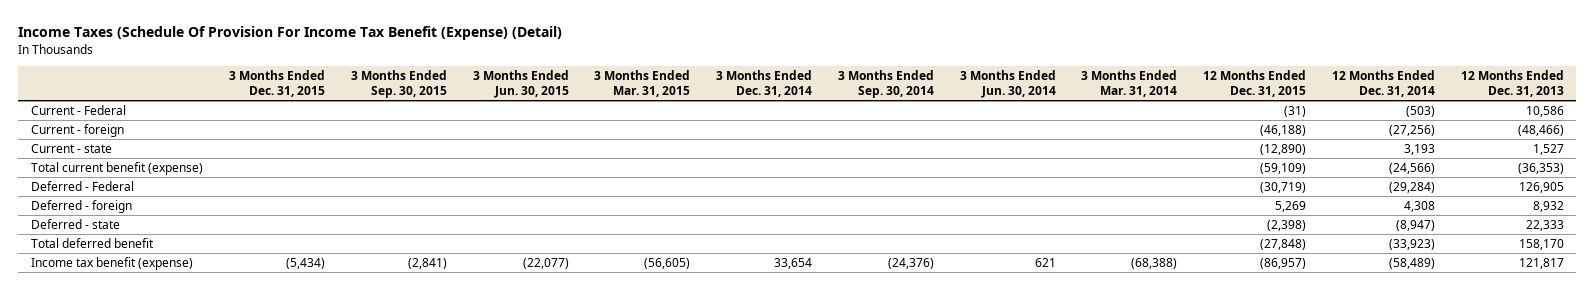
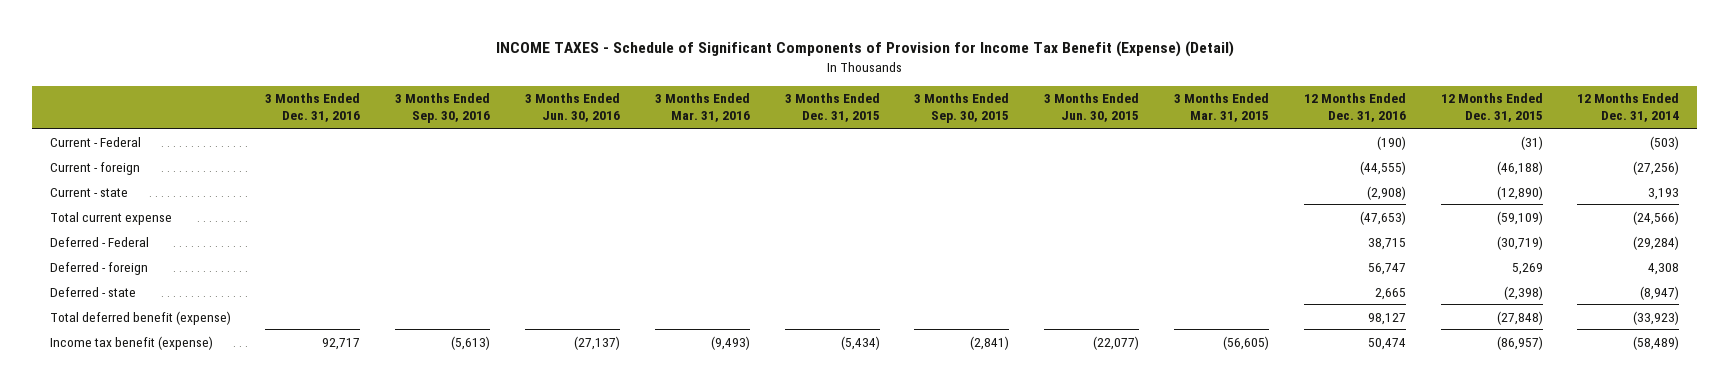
[18,26,563,41] Income Taxes (Schedule Of Provision For Income Tax Benefit (Expense) (Detail) -> [495,41,1234,58] INCOME TAXES - Schedule of Significant Components of Provision for Income Tax Benefit (Expense) (Detail)
[716,70,813,98] 3 Months Ended Dec. 31, 2014 -> none
[837,70,934,99] 3 Months Ended Sep. 30, 2014 -> none
[959,70,1056,99] 3 Months Ended Jun. 30, 2014 -> none
[1081,70,1178,98] 3 Months Ended Mar. 31, 2014 -> none
[1460,70,1564,98] 12 Months Ended Dec. 31, 2013 -> none
none -> [265,93,361,123] 3 Months Ended Dec. 31, 2016
none -> [395,93,491,124] 3 Months Ended Sep. 30, 2016
none -> [525,93,621,123] 3 Months Ended Jun. 30, 2016
none -> [654,93,750,123] 3 Months Ended Mar. 31, 2016
none -> [1303,93,1406,123] 12 Months Ended Dec. 31, 2016
[31,162,204,176] Total current benefit (expense) -> [49,211,172,225] Total current expense
[31,238,155,249] Total deferred benefit -> [49,310,231,325] Total deferred benefit (expense)

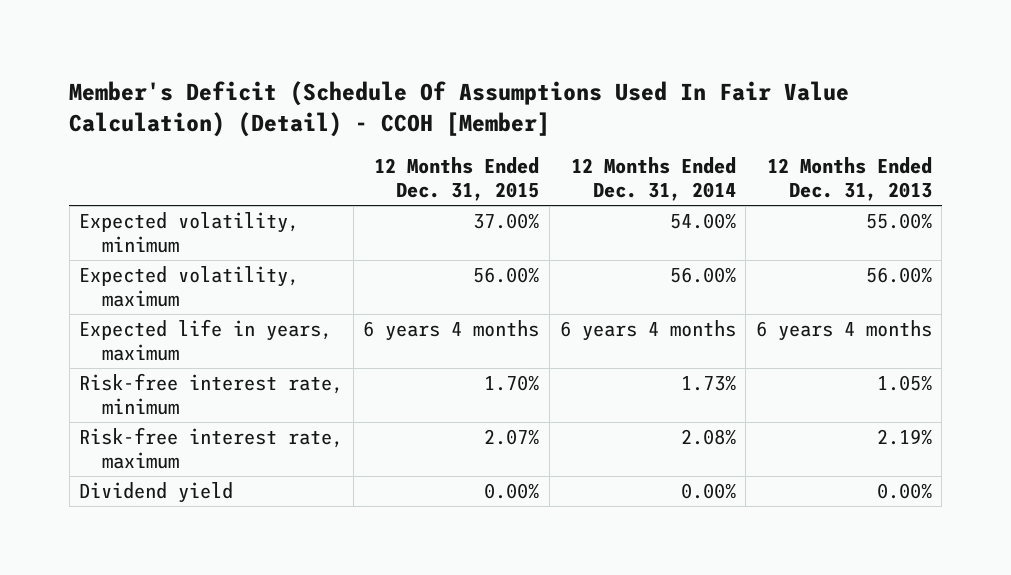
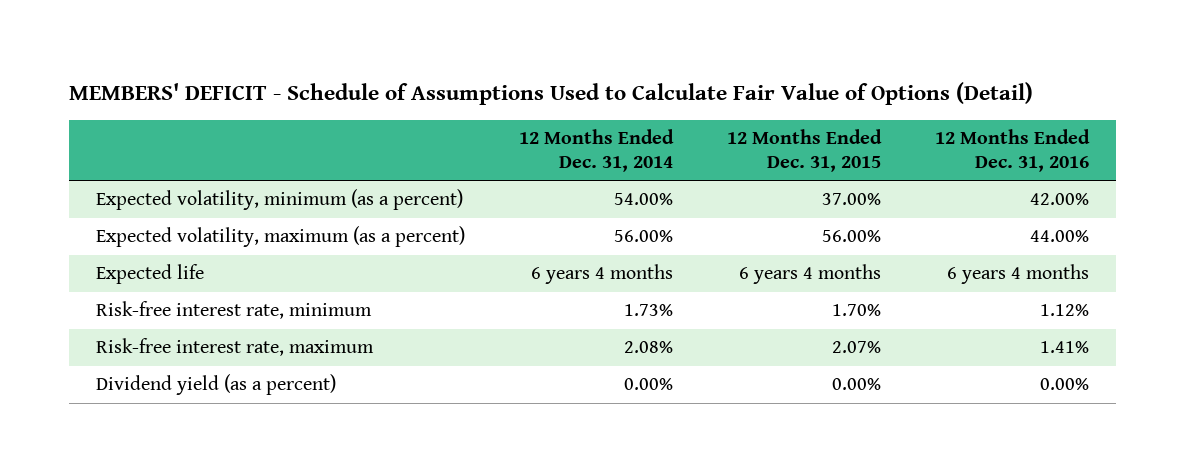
[69,81,850,138] Member's Deficit (Schedule Of Assumptions Used In Fair Value Calculation) (Detail) - CCOH [Member] -> [68,81,1033,105] MEMBERS' DEFICIT - Schedule of Assumptions Used to Calculate Fair Value of Options (Detail)
[766,156,932,202] 12 Months Ended Dec. 31, 2013 -> none
none -> [934,128,1090,173] 12 Months Ended Dec. 31, 2016
[79,211,300,254] Expected volatility, minimum -> [95,189,463,211] Expected volatility, minimum (as a percent)
[79,265,300,308] Expected volatility, maximum -> [95,226,465,248] Expected volatility, maximum (as a percent)
[79,318,333,362] Expected life in years, maximum -> [95,264,204,285] Expected life
[79,481,234,503] Dividend yield -> [95,374,336,396] Dividend yield (as a percent)

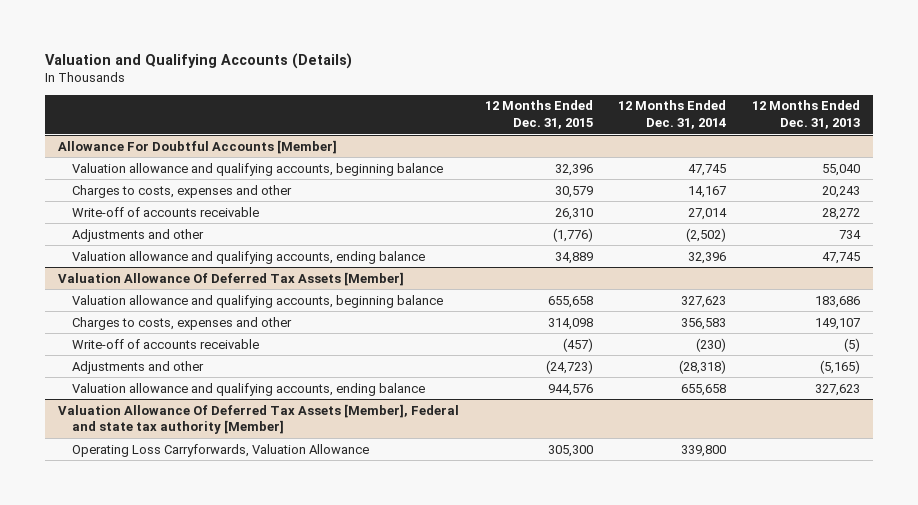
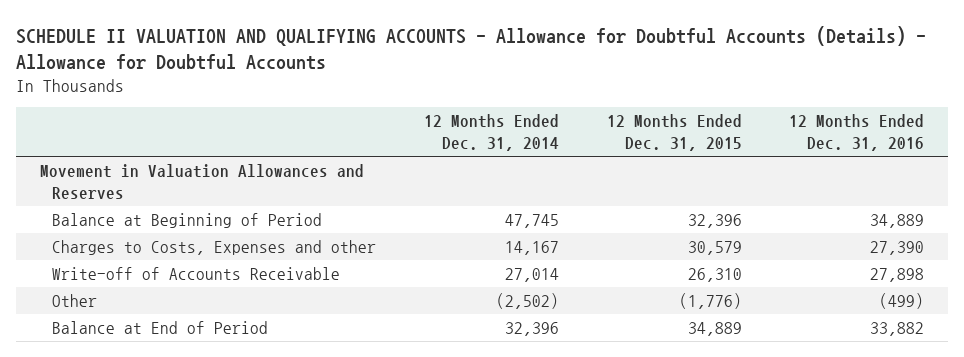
[44,52,352,69] Valuation and Qualifying Accounts (Details) -> [15,25,926,70] SCHEDULE II VALUATION AND QUALIFYING ACCOUNTS - Allowance for Doubtful Accounts (Details) - Allowance for Doubtful Accounts
[752,100,861,129] 12 Months Ended Dec. 31, 2013 -> none
none -> [789,114,925,152] 12 Months Ended Dec. 31, 2016
[57,139,337,154] Allowance For Doubtful Accounts [Member] -> none
[57,271,404,286] Valuation Allowance Of Deferred Tax Assets [Member] -> none
[72,294,444,308] Valuation allowance and qualifying accounts, beginning balance -> none
[72,316,293,330] Charges to costs, expenses and other -> none
[72,338,260,349] Write-off of accounts receivable -> none
[72,360,205,374] Adjustments and other -> none
[72,382,426,396] Valuation allowance and qualifying accounts, ending balance -> none
[57,403,459,435] Valuation Allowance Of Deferred Tax Assets [Member], Federal and state tax authority [Member] -> none
[72,443,370,457] Operating Loss Carryforwards, Valuation Allowance -> none
none -> [39,163,364,199] Movement in Valuation Allowances and Reserves
[72,162,444,176] Valuation allowance and qualifying accounts, beginning balance -> [52,212,323,228] Balance at Beginning of Period
[72,184,293,198] Charges to costs, expenses and other -> [52,239,377,255] Charges to Costs, Expenses and other
[72,206,260,217] Write-off of accounts receivable -> [52,266,341,280] Write-off of Accounts Receivable
[72,228,205,242] Adjustments and other -> [52,293,98,307] Other
[72,250,426,264] Valuation allowance and qualifying accounts, ending balance -> [52,320,269,334] Balance at End of Period

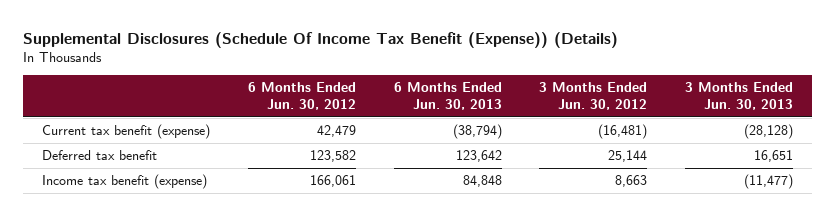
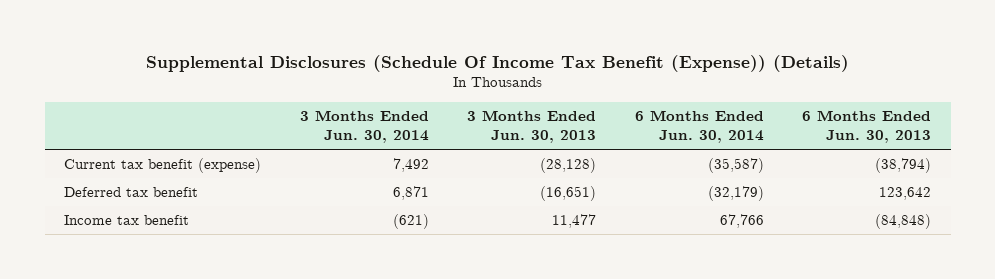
[247,82,356,110] 6 Months Ended Jun. 30, 2012 -> none
[539,82,648,110] 3 Months Ended Jun. 30, 2012 -> none
none -> [299,110,429,143] 3 Months Ended Jun. 30, 2014
none -> [634,110,764,143] 6 Months Ended Jun. 30, 2014
[753,150,793,163] 16,651 -> [540,186,597,202] (16,651)
[42,174,208,190] Income tax benefit (expense) -> [64,215,190,226] Income tax benefit
[462,175,502,188] 84,848 -> [875,214,932,230] (84,848)
[743,174,793,190] (11,477) -> [552,214,597,229] 11,477

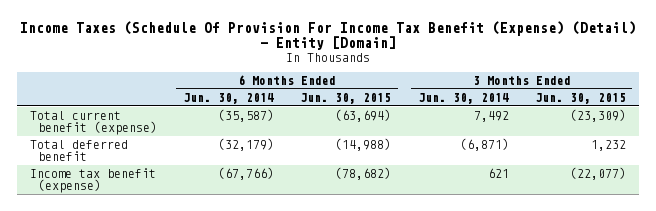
[145,54,849,72] Supplemental Disclosures (Schedule Of Income Tax Benefit (Expense)) (Details) -> [20,20,637,51] Income Taxes (Schedule Of Provision For Income Tax Benefit (Expense) (Detail) - Entity [Domain]
[467,110,597,143] 3 Months Ended Jun. 30, 2013 -> none
[802,110,932,143] 6 Months Ended Jun. 30, 2013 -> none
none -> [300,93,392,105] Jun. 30, 2015
none -> [534,93,626,105] Jun. 30, 2015
[64,158,262,174] Current tax benefit (expense) -> [30,111,157,135] Total current benefit (expense)
[64,187,199,198] Deferred tax benefit -> [30,140,129,161] Total deferred benefit
[392,186,429,201] 6,871 -> [459,138,509,152] (6,871)
[64,215,190,226] Income tax benefit -> [30,168,157,193] Income tax benefit (expense)
[392,214,429,230] (621) -> [487,168,509,179] 621
[719,214,764,229] 67,766 -> [217,167,274,181] (67,766)

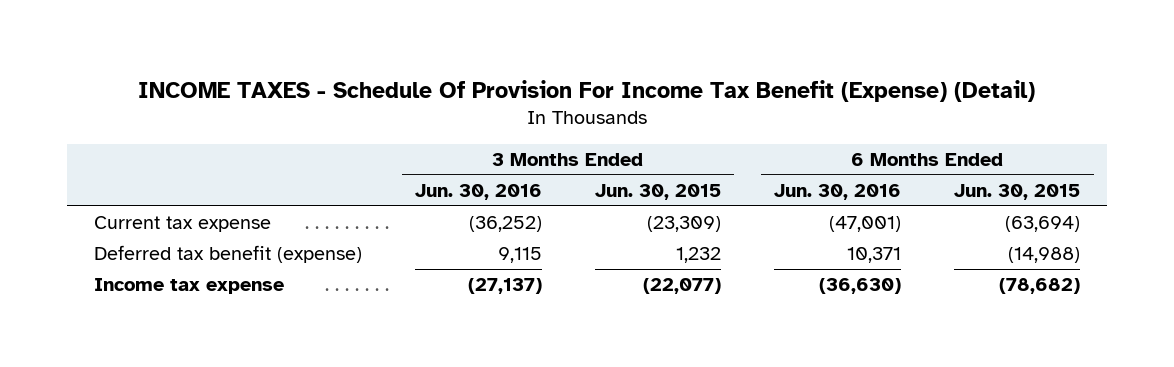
[20,20,637,51] Income Taxes (Schedule Of Provision For Income Tax Benefit (Expense) (Detail) - Entity [Domain] -> [138,79,1036,102] INCOME TAXES - Schedule Of Provision For Income Tax Benefit (Expense) (Detail)
[182,93,274,105] Jun. 30, 2014 -> none
[417,93,509,105] Jun. 30, 2014 -> none
none -> [415,183,543,200] Jun. 30, 2016
none -> [774,183,902,200] Jun. 30, 2016
[30,111,157,135] Total current benefit (expense) -> [93,216,271,233] Current tax expense
[30,140,129,161] Total deferred benefit -> [93,245,362,264] Deferred tax benefit (expense)
[30,168,157,193] Income tax benefit (expense) -> [93,278,284,295] Income tax expense

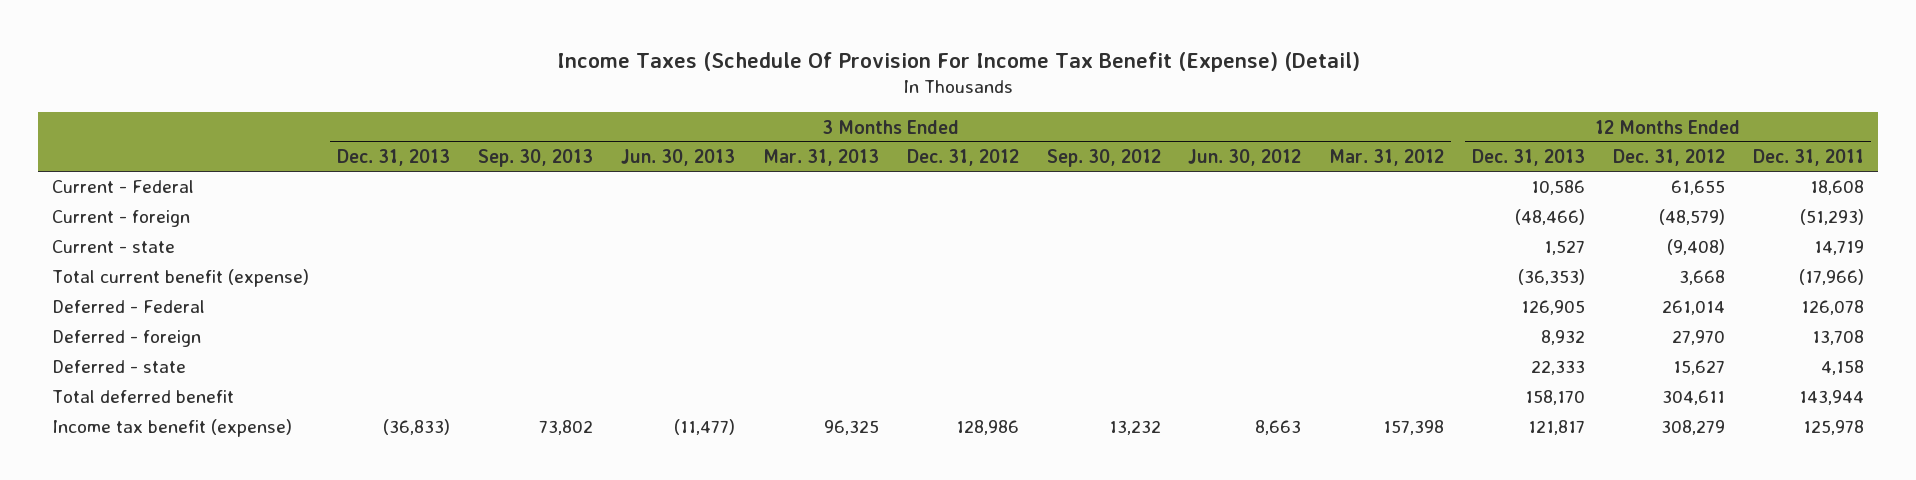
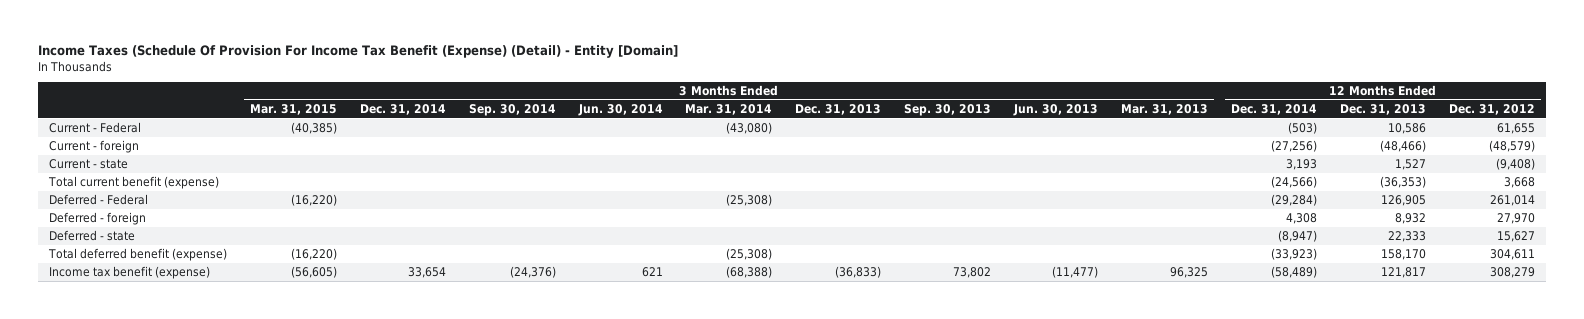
[557,51,1361,72] Income Taxes (Schedule Of Provision For Income Tax Benefit (Expense) (Detail) -> [37,45,678,59] Income Taxes (Schedule Of Provision For Income Tax Benefit (Expense) (Detail) - Entity [Domain]
[906,149,1019,167] Dec. 31, 2012 -> none
[1046,149,1161,168] Sep. 30, 2012 -> none
[1188,149,1302,167] Jun. 30, 2012 -> none
[1329,149,1445,167] Mar. 31, 2012 -> none
[1753,149,1865,167] Dec. 31, 2011 -> none
none -> [249,104,337,116] Mar. 31, 2015
none -> [359,104,446,116] Dec. 31, 2014
none -> [468,104,556,117] Sep. 30, 2014
none -> [577,104,663,117] Jun. 30, 2014
none -> [685,104,773,116] Mar. 31, 2014
none -> [1231,104,1318,116] Dec. 31, 2014
[52,390,235,404] Total deferred benefit -> [47,248,227,262] Total deferred benefit (expense)

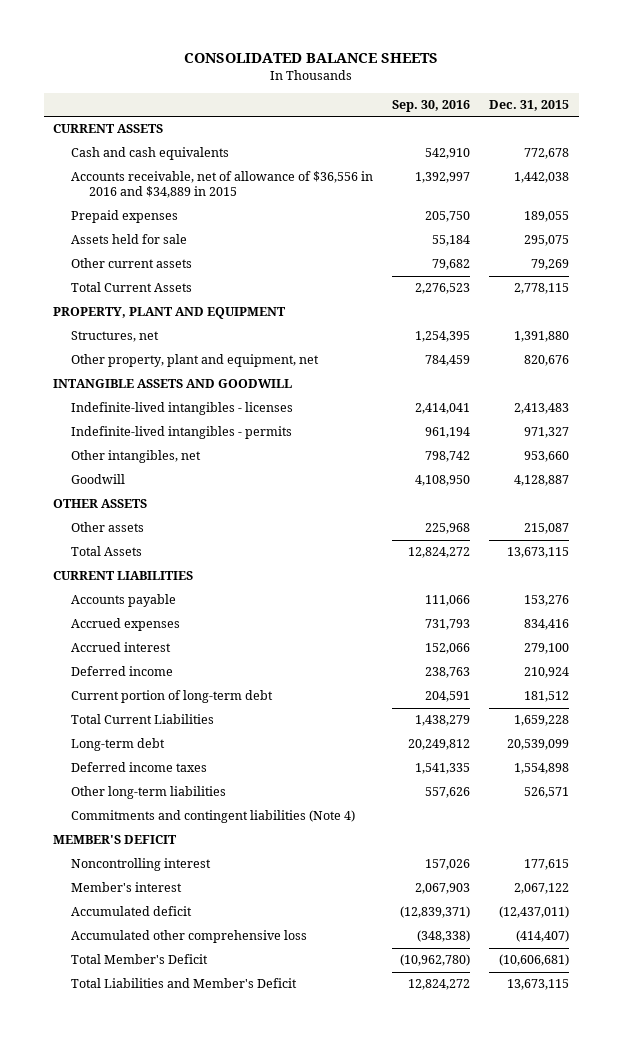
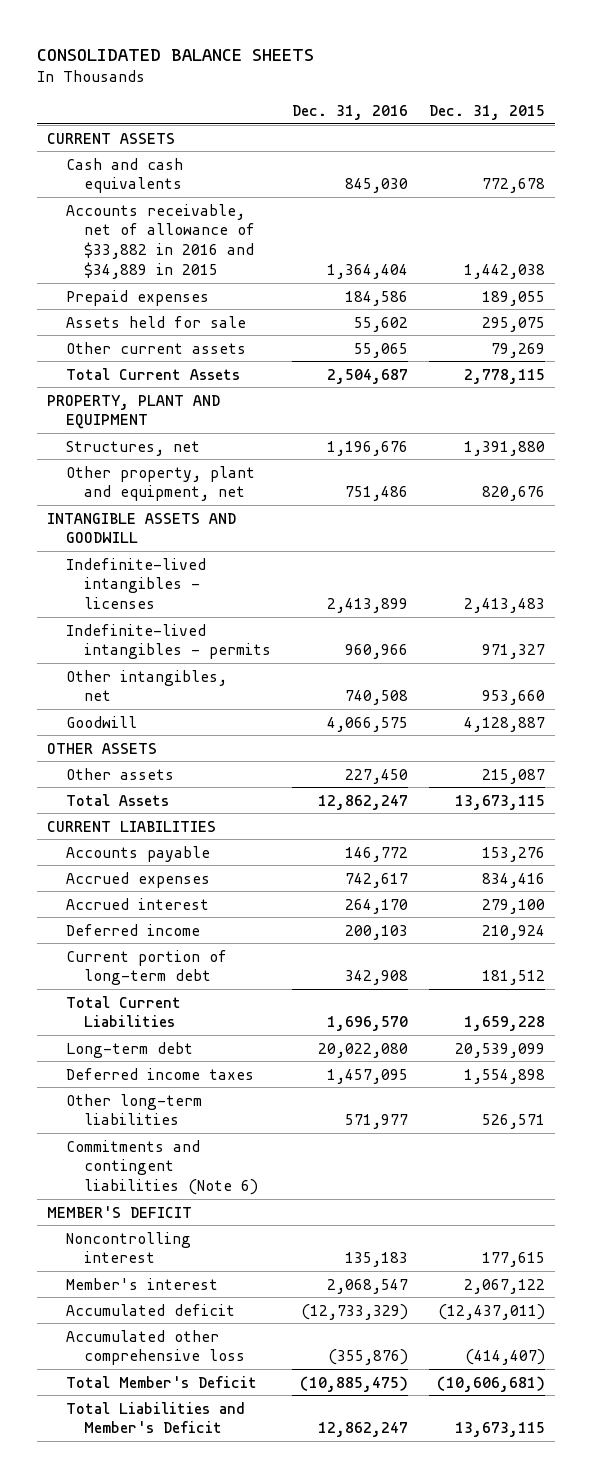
[392,100,471,113] Sep. 30, 2016 -> none
none -> [291,104,408,120] Dec. 31, 2016
[70,171,373,199] Accounts receivable, net of allowance of $36,556 in 2016 and $34,889 in 2015 -> [65,203,256,279] Accounts receivable, net of allowance of $33,882 in 2016 and $34,889 in 2015
[70,810,355,824] Commitments and contingent liabilities (Note 4) -> [65,1139,259,1196] Commitments and contingent liabilities (Note 6)

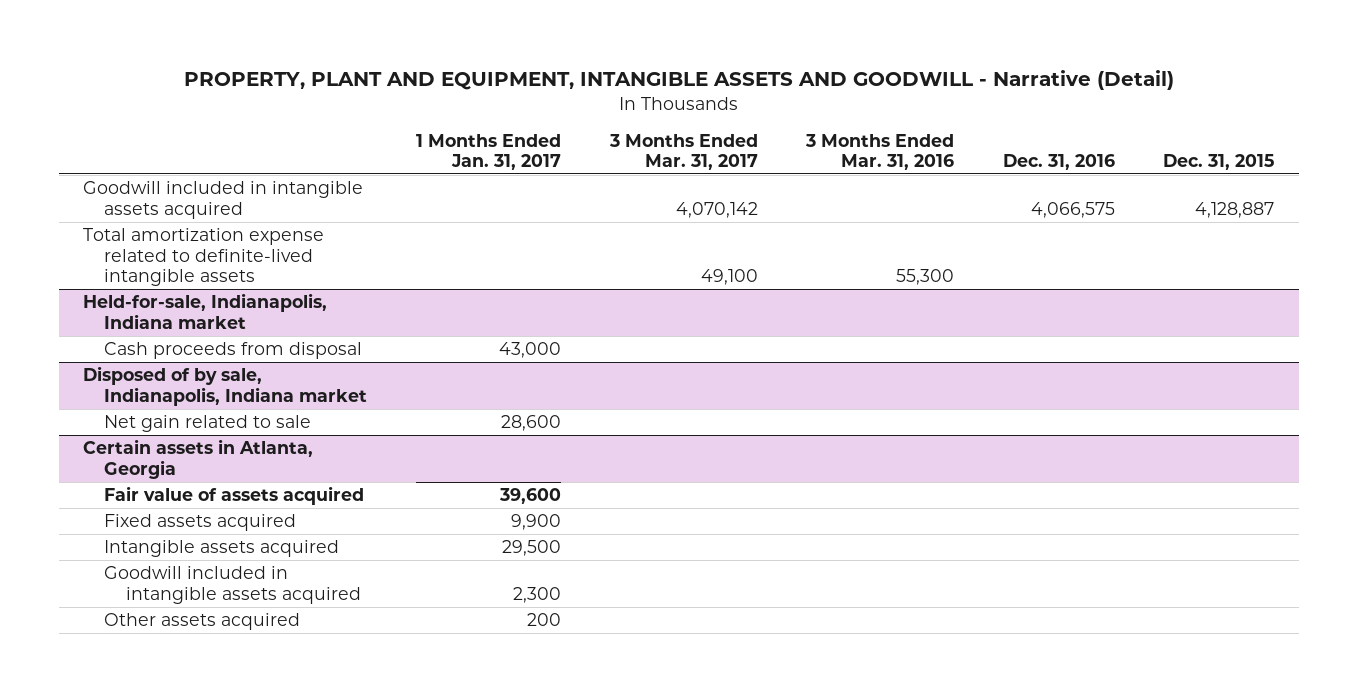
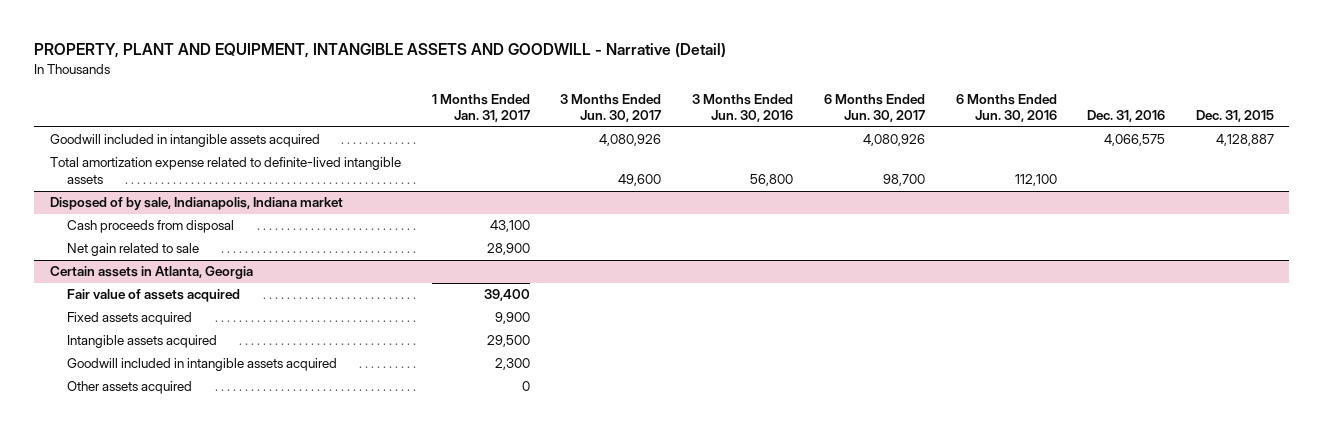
[608,133,758,171] 3 Months Ended Mar. 31, 2017 -> none
[805,133,955,171] 3 Months Ended Mar. 31, 2016 -> none
none -> [560,93,662,123] 3 Months Ended Jun. 30, 2017
none -> [692,93,794,123] 3 Months Ended Jun. 30, 2016
none -> [823,93,925,123] 6 Months Ended Jun. 30, 2017
none -> [955,93,1057,123] 6 Months Ended Jun. 30, 2016
[83,293,328,329] Held-for-sale, Indianapolis, Indiana market -> none
[104,342,363,360] Cash proceeds from disposal -> none
none -> [66,220,234,234] Cash proceeds from disposal
[500,415,561,432] 28,600 -> [486,243,530,256] 28,900
[498,488,561,505] 39,600 -> [483,289,530,302] 39,400
[526,613,561,627] 200 -> [521,381,530,392] 0

